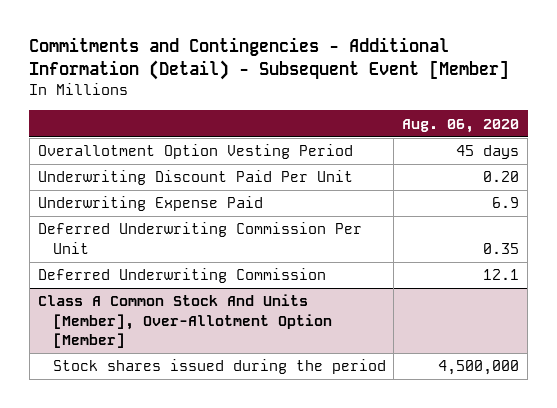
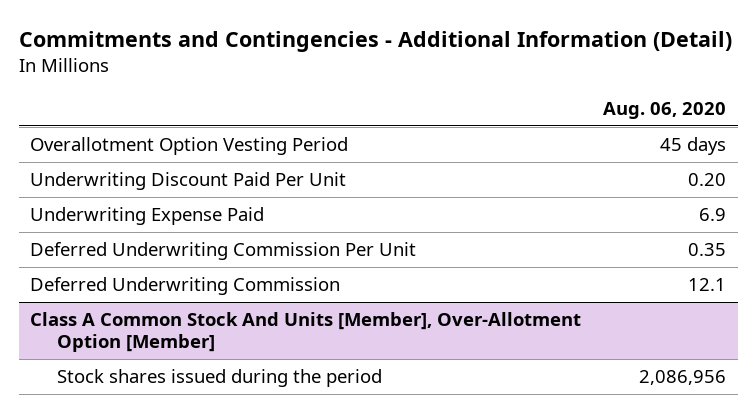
[29,37,510,81] Commitments and Contingencies - Additional Information (Detail) - Subsequent Event [Member] -> [18,31,732,53] Commitments and Contingencies - Additional Information (Detail)
[438,360,520,376] 4,500,000 -> [639,370,727,386] 2,086,956

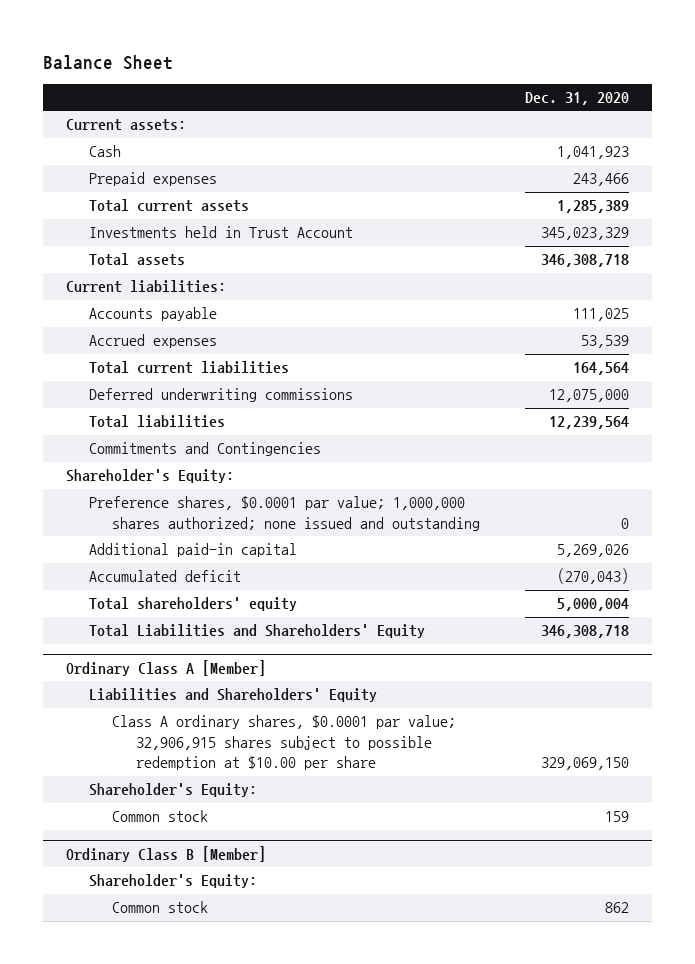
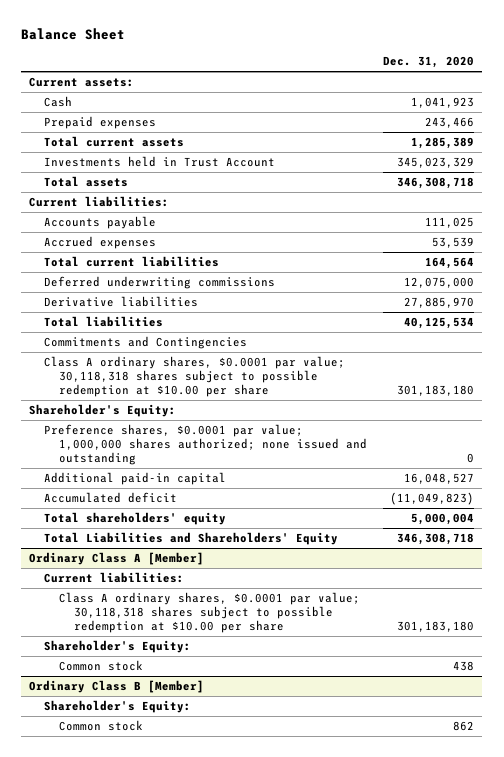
none -> [44,296,199,308] Derivative liabilities
[549,416,630,430] 12,239,564 -> [404,317,475,330] 40,125,534
none -> [44,356,346,397] Class A ordinary shares, $0.0001 par value; 30,118,318 shares subject to possible redemption at $10.00 per share
[557,544,630,558] 5,269,026 -> [404,473,475,485] 16,048,527
[557,568,630,585] (270,043) -> [390,492,475,506] (11,049,823)
[89,688,378,703] Liabilities and Shareholders' Equity -> none
none -> [44,572,185,584] Current liabilities:
[112,715,457,771] Class A ordinary shares, $0.0001 par value; 32,906,915 shares subject to possible redemption at $10.00 per share -> [59,592,361,633] Class A ordinary shares, $0.0001 par value; 30,118,318 shares subject to possible redemption at $10.00 per share
[541,757,630,771] 329,069,150 -> [397,620,475,632] 301,183,180
[605,811,630,823] 159 -> [453,661,475,672] 438

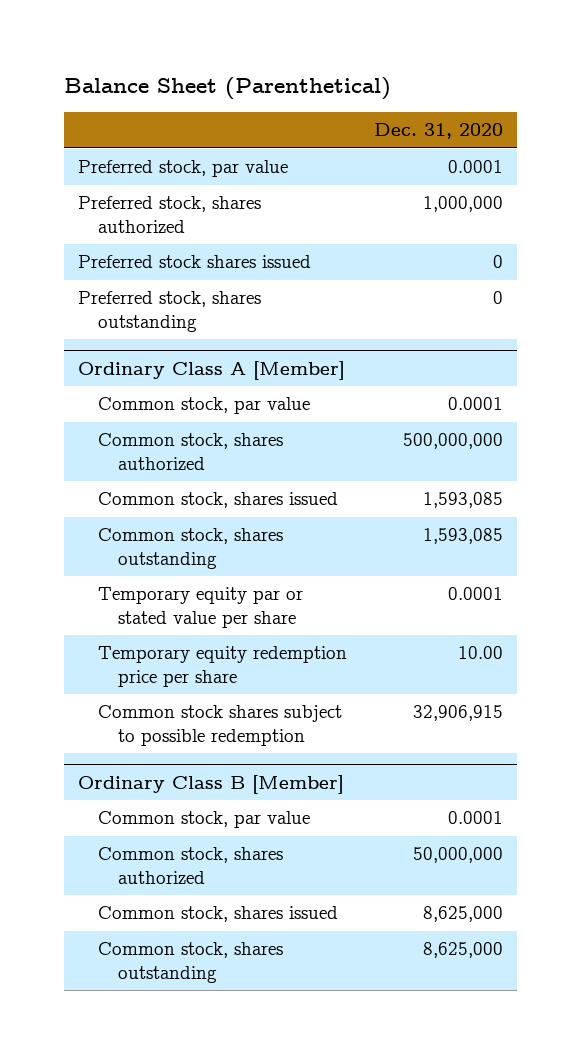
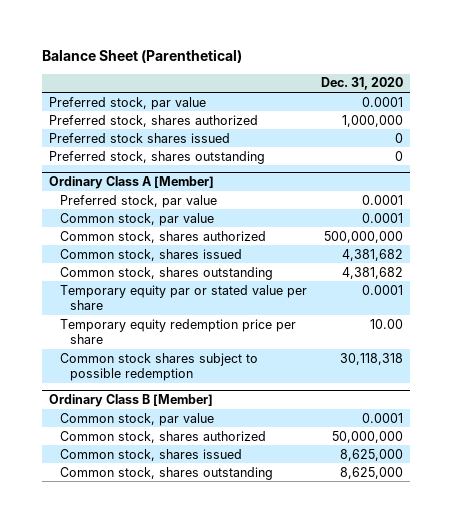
none -> [59,194,217,208] Preferred stock, par value
[422,492,503,509] 1,593,085 -> [341,248,403,261] 4,381,682
[422,528,503,545] 1,593,085 -> [341,266,403,279] 4,381,682
[412,705,503,722] 32,906,915 -> [339,352,403,365] 30,118,318

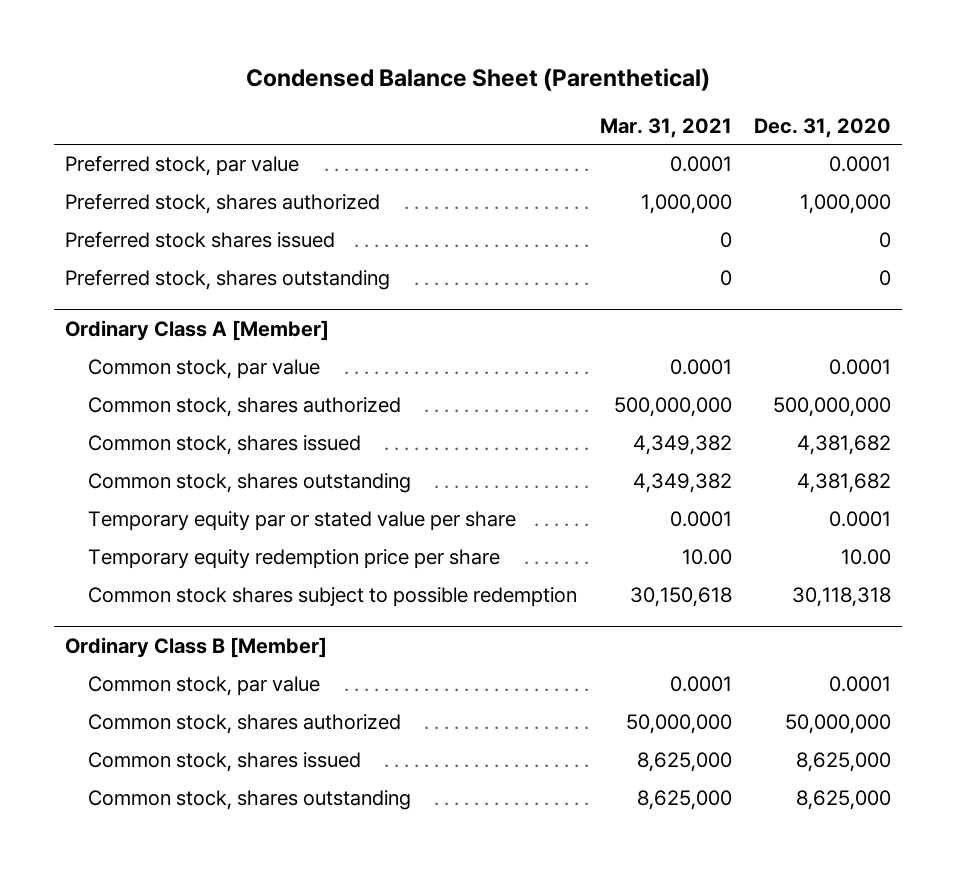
[42,49,243,64] Balance Sheet (Parenthetical) -> [245,67,710,91] Condensed Balance Sheet (Parenthetical)
none -> [599,117,732,138] Mar. 31, 2021
[59,194,217,208] Preferred stock, par value -> none

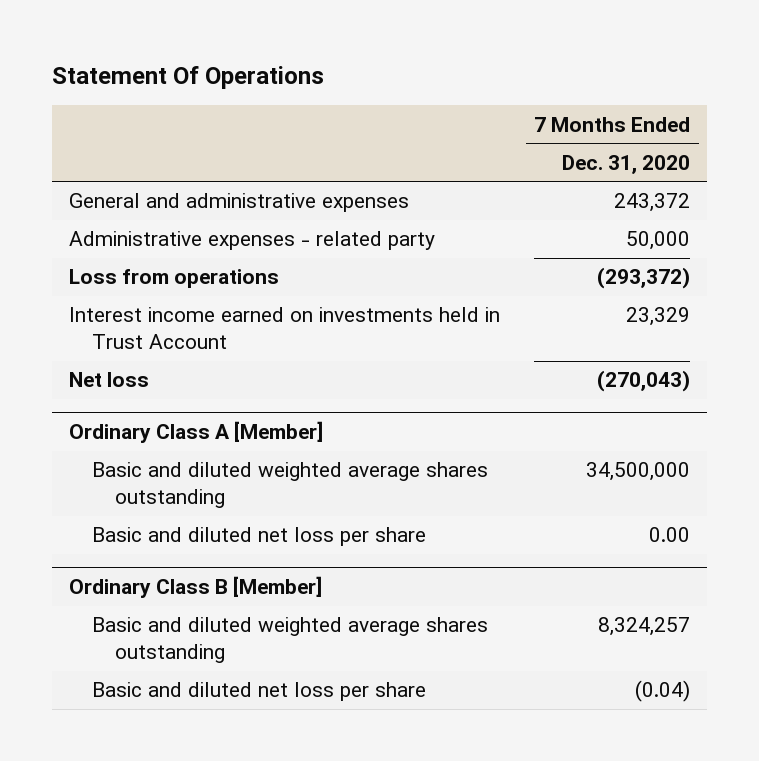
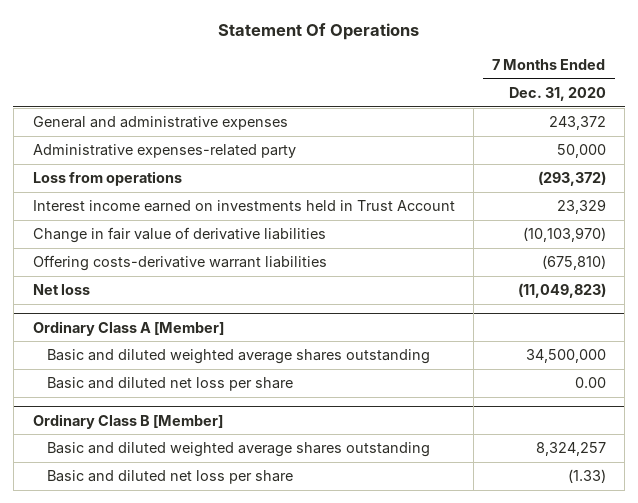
[69,231,436,251] Administrative expenses - related party -> [32,144,296,159] Administrative expenses-related party
none -> [32,227,326,244] Change in fair value of derivative liabilities
none -> [32,255,327,272] Offering costs-derivative warrant liabilities
[597,370,691,393] (270,043) -> [517,283,606,299] (11,049,823)
[635,680,691,703] (0.04) -> [567,469,606,484] (1.33)

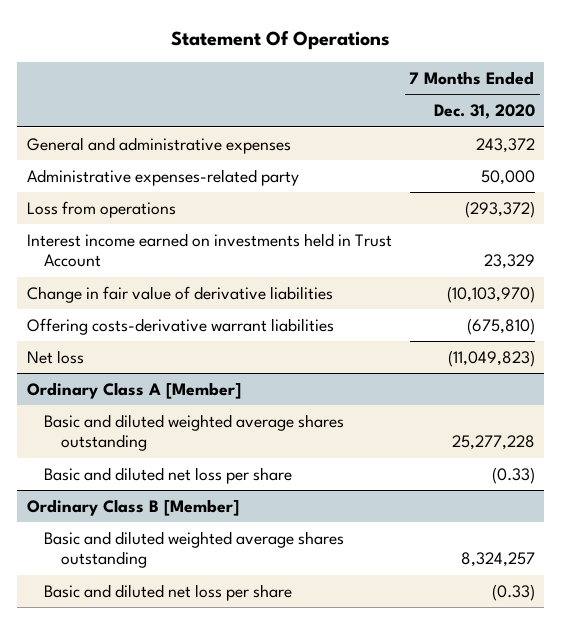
[525,349,606,364] 34,500,000 -> [451,435,535,451] 25,277,228
[574,377,606,389] 0.00 -> [491,466,535,484] (0.33)
[567,469,606,484] (1.33) -> [491,583,535,601] (0.33)

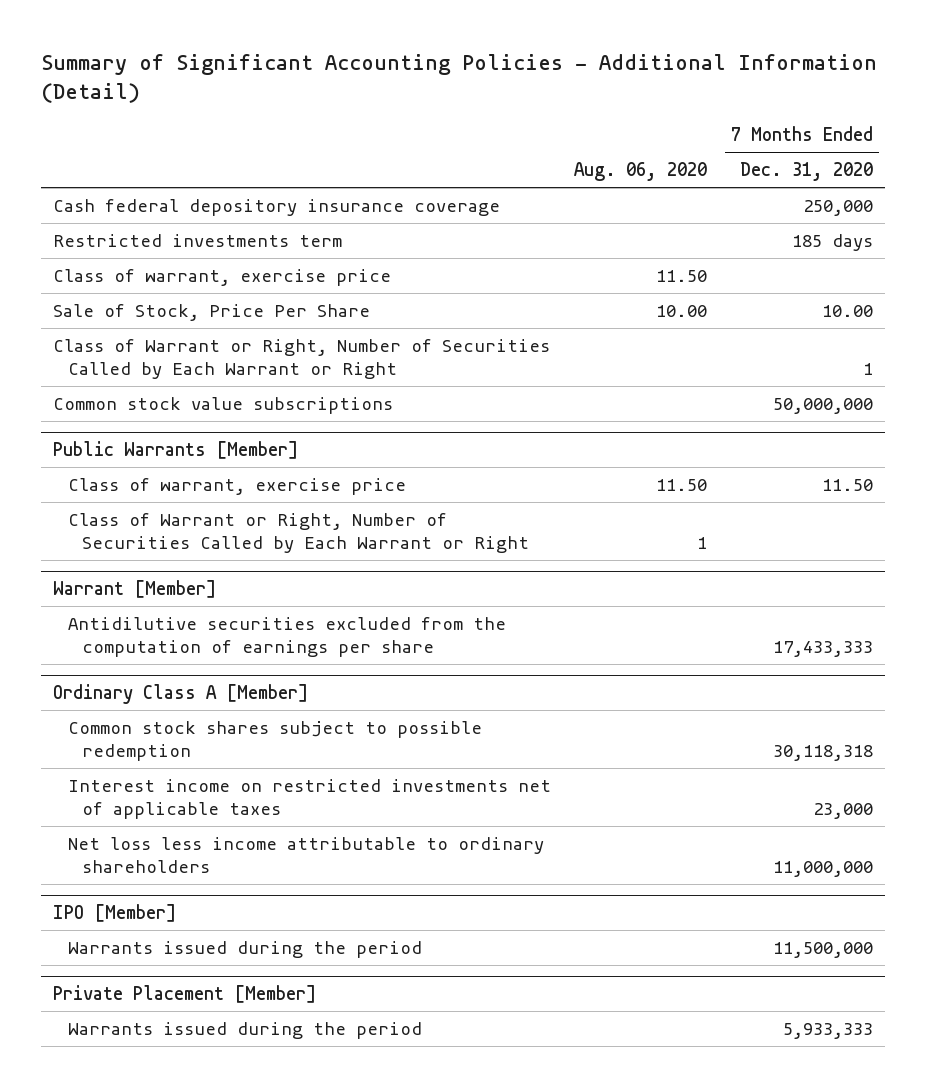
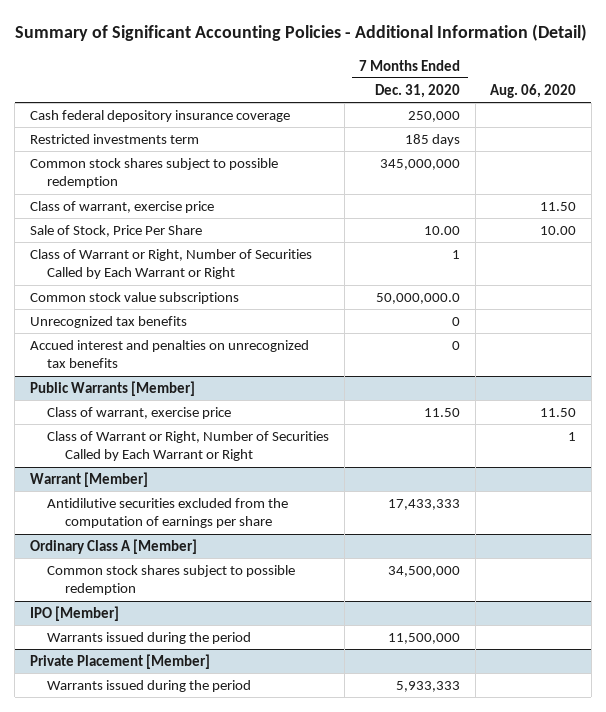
none -> [29,158,278,189] Common stock shares subject to possible redemption
[772,397,873,414] 50,000,000 -> [376,293,461,305] 50,000,000.0
none -> [29,316,187,329] Unrecognized tax benefits
none -> [29,340,309,369] Accued interest and penalties on unrecognized tax benefits
[67,778,551,819] Interest income on restricted investments net of applicable taxes -> none
[67,836,544,873] Net loss less income attributable to ordinary shareholders -> none
[772,744,873,761] 30,118,318 -> [388,566,461,578] 34,500,000

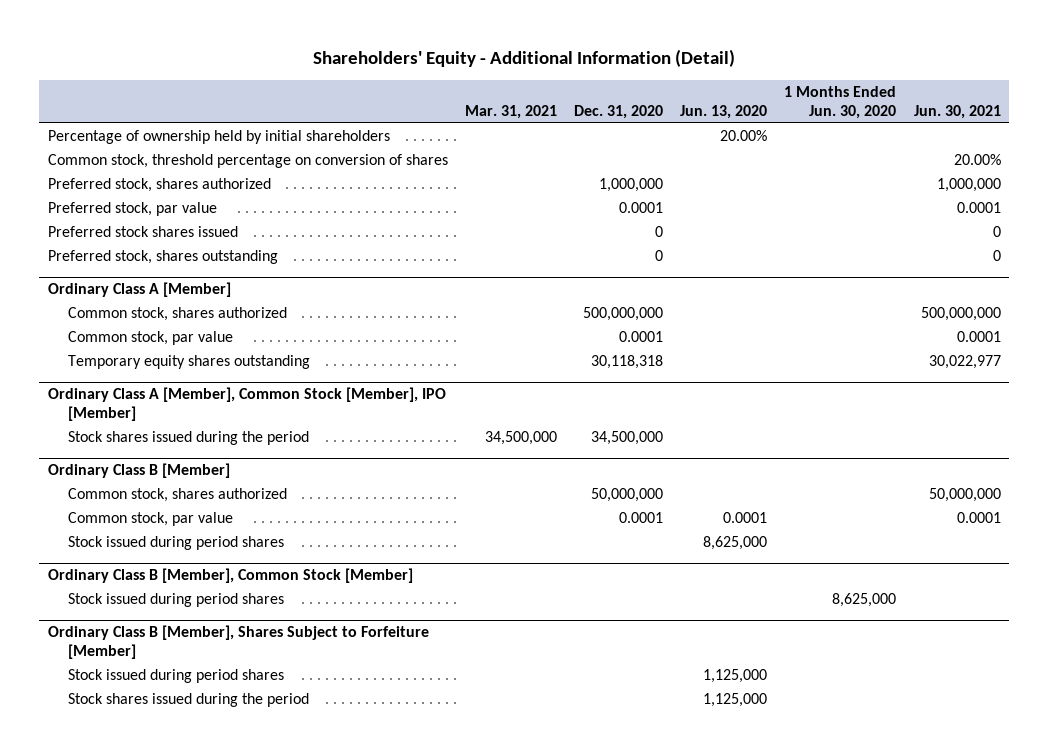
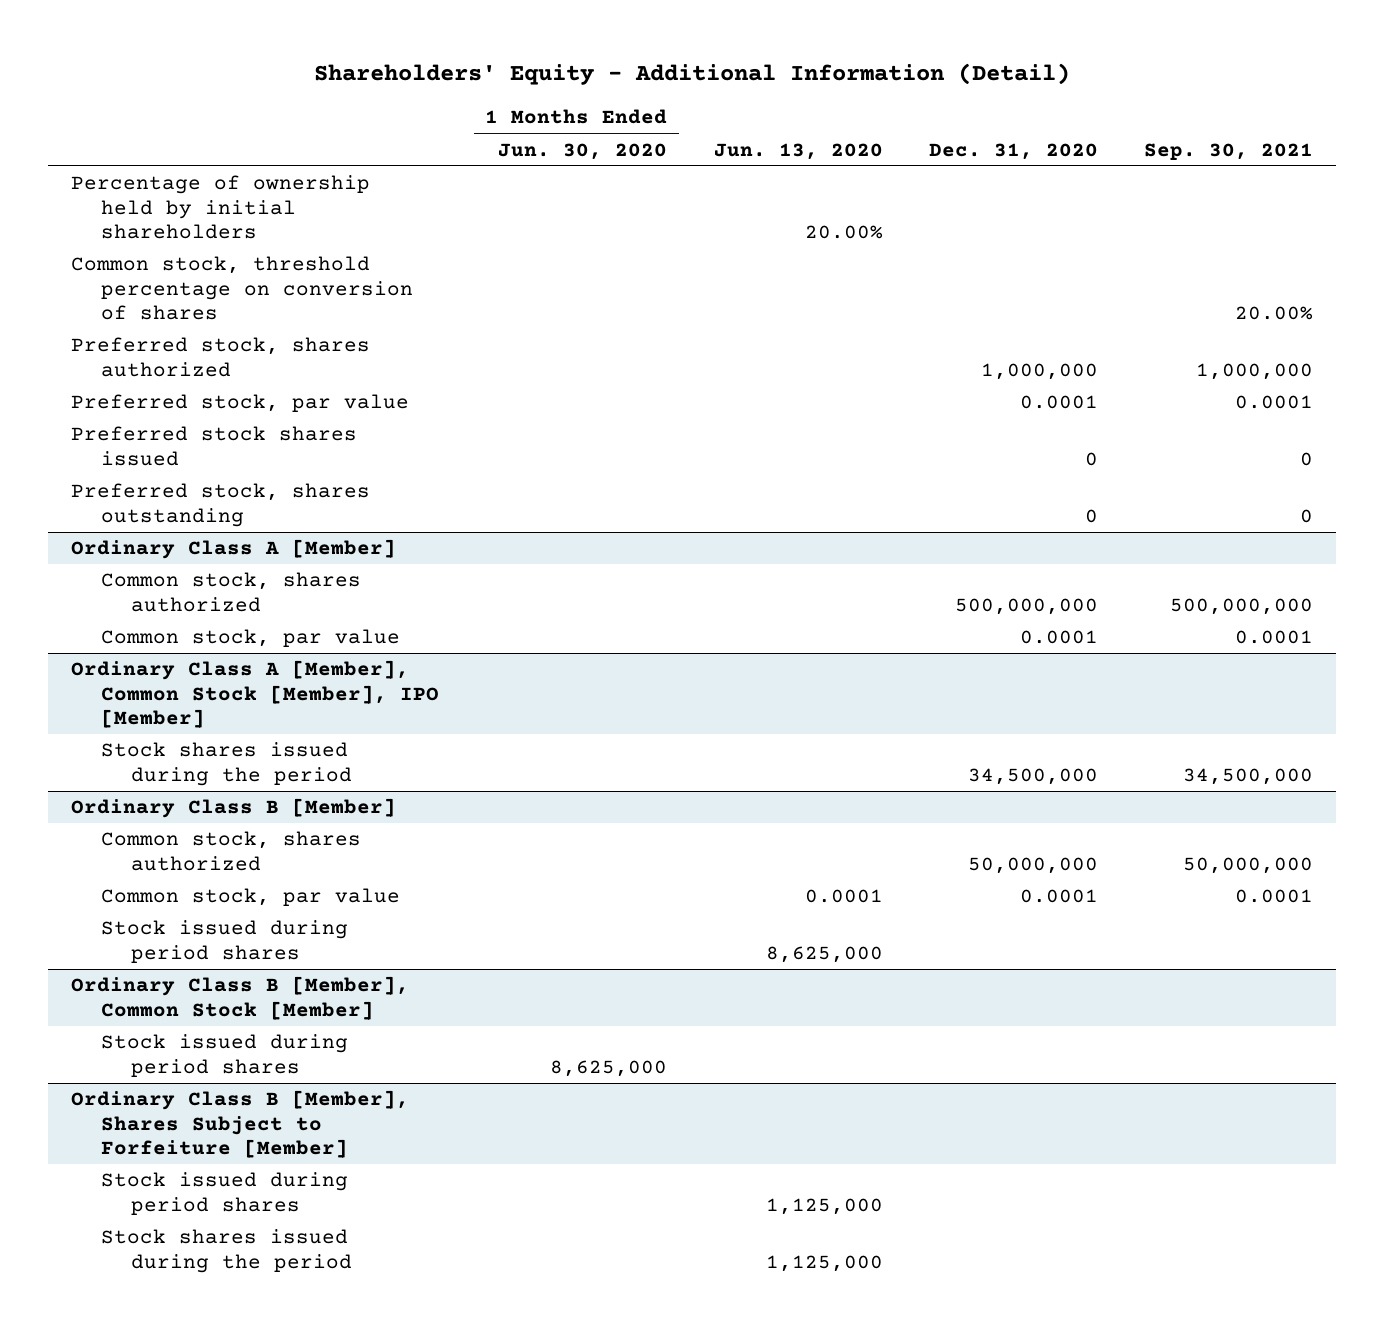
[465,104,558,119] Mar. 31, 2021 -> none
[913,104,1001,119] Jun. 30, 2021 -> none
none -> [1143,142,1313,160] Sep. 30, 2021
[67,355,310,370] Temporary equity shares outstanding -> none

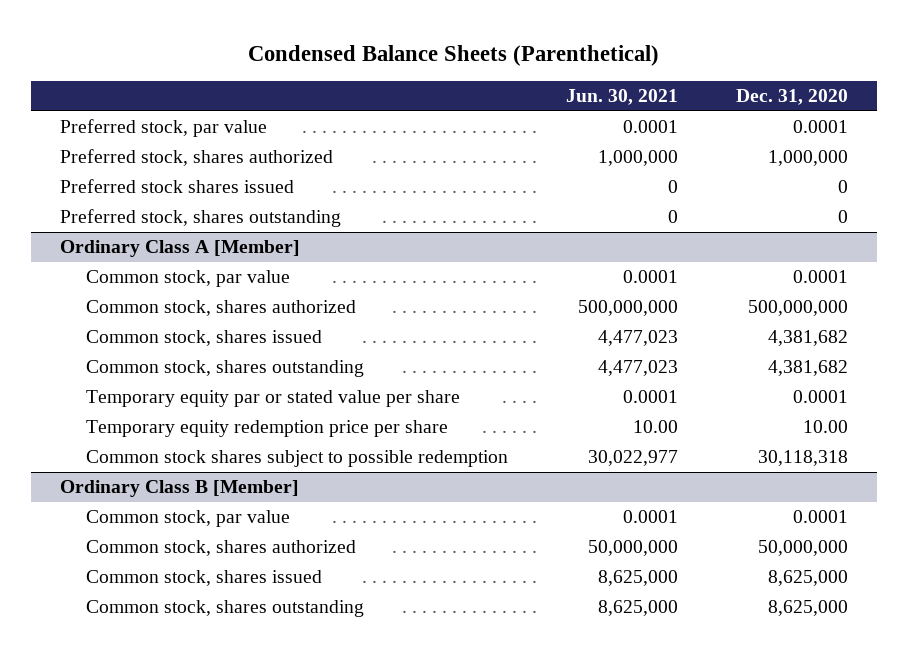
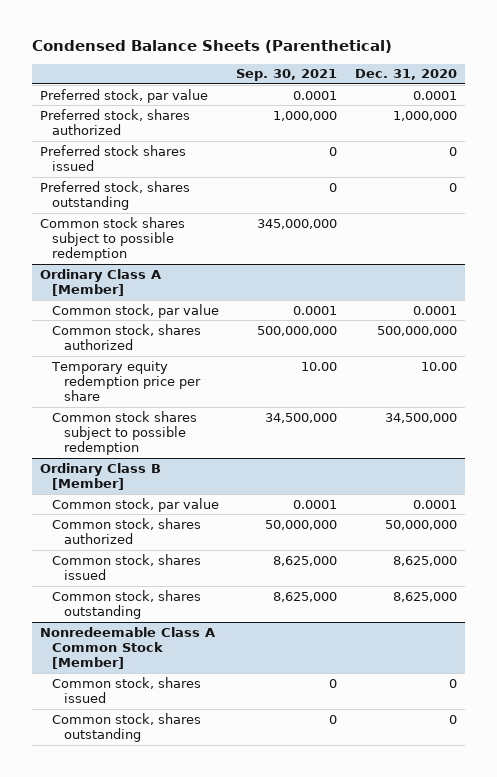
[565,89,678,106] Jun. 30, 2021 -> none
none -> [236,69,338,82] Sep. 30, 2021
none -> [40,216,186,262] Common stock shares subject to possible redemption
[85,330,322,347] Common stock, shares issued -> none
[85,360,364,378] Common stock, shares outstanding -> none
[85,390,460,408] Temporary equity par or stated value per share -> none
[757,450,848,467] 30,118,318 -> [384,412,457,423] 34,500,000
none -> [40,626,216,670] Nonredeemable Class A Common Stock [Member]
none -> [52,676,202,704] Common stock, shares issued
none -> [52,712,202,743] Common stock, shares outstanding

